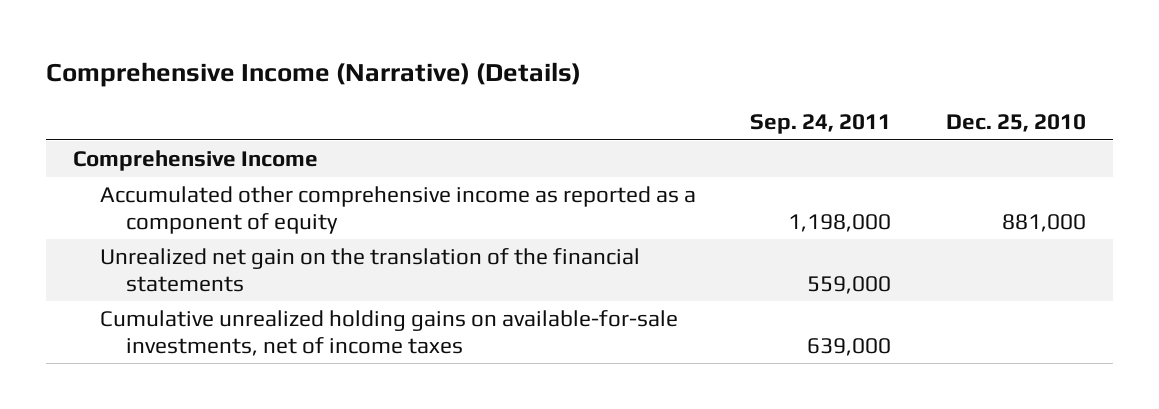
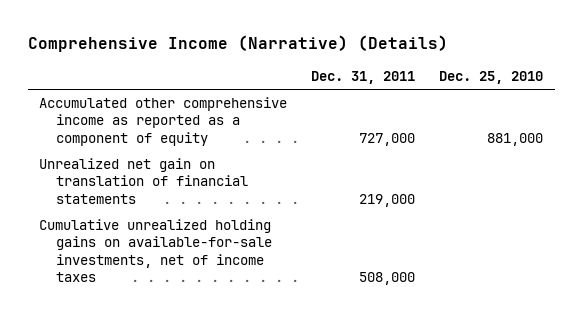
[750,114,892,135] Sep. 24, 2011 -> none
none -> [311,70,416,84] Dec. 31, 2011
[73,150,319,172] Comprehensive Income -> none
[99,248,640,292] Unrealized net gain on the translation of the financial statements -> [39,158,249,204] Unrealized net gain on translation of financial statements

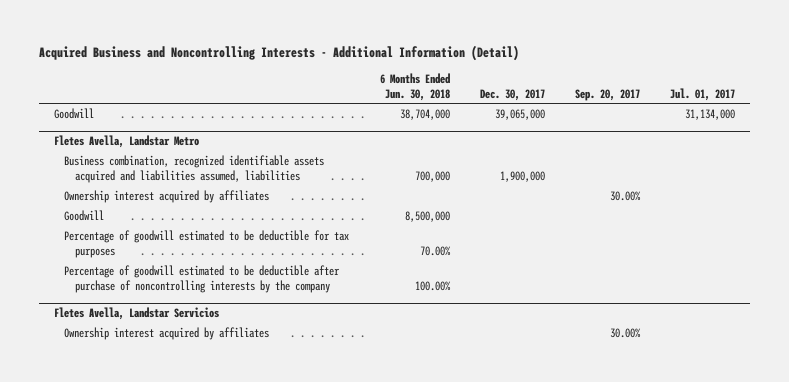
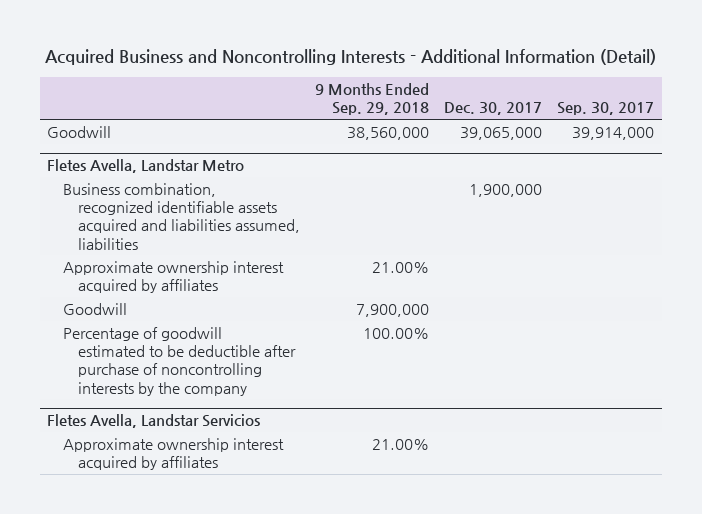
[379,72,450,101] 6 Months Ended Jun. 30, 2018 -> none
[575,88,641,101] Sep. 20, 2017 -> none
[670,87,736,101] Jul. 01, 2017 -> none
none -> [315,83,430,116] 9 Months Ended Sep. 29, 2018
none -> [557,102,655,116] Sep. 30, 2017
[64,190,270,204] Ownership interest acquired by affiliates -> [62,261,284,294] Approximate ownership interest acquired by affiliates
[64,230,350,258] Percentage of goodwill estimated to be deductible for tax purposes -> none
[64,327,270,341] Ownership interest acquired by affiliates -> [62,438,284,471] Approximate ownership interest acquired by affiliates

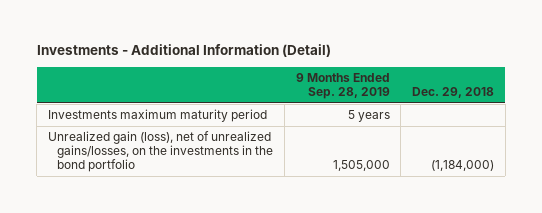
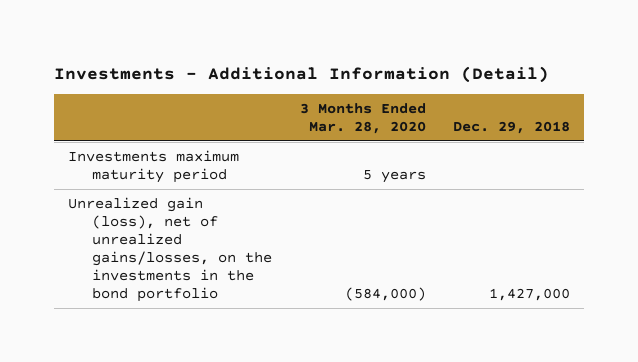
[295,73,390,100] 9 Months Ended Sep. 28, 2019 -> none
none -> [299,103,426,135] 3 Months Ended Mar. 28, 2020
[430,160,494,172] (1,184,000) -> [489,287,571,301] 1,427,000

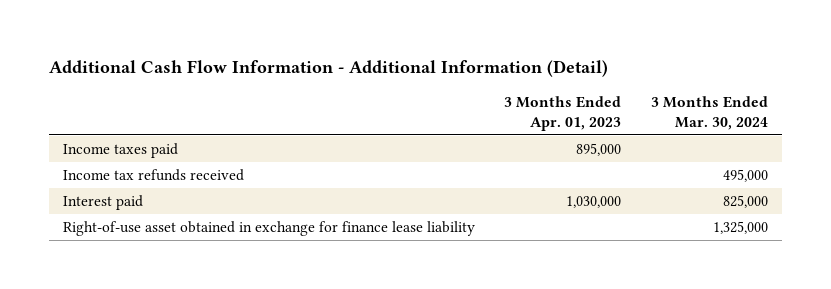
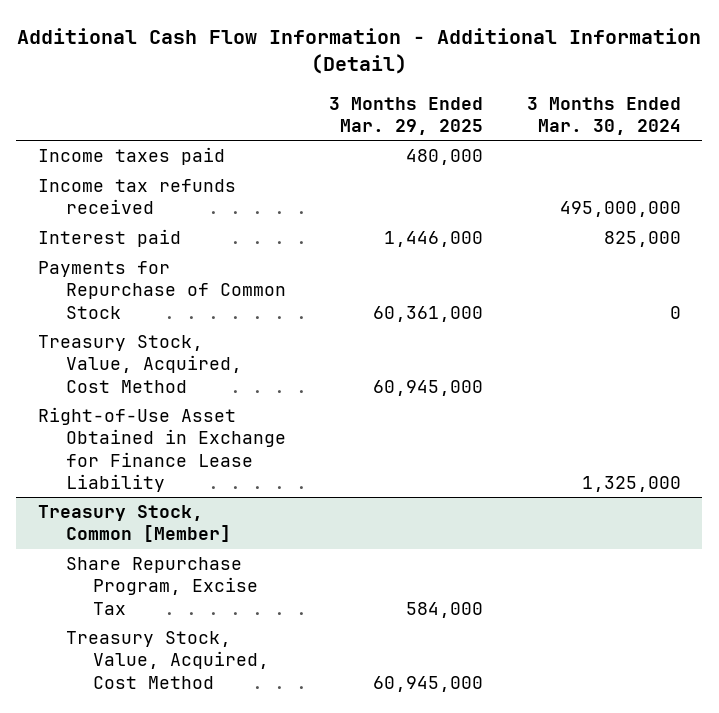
[504,95,622,131] 3 Months Ended Apr. 01, 2023 -> none
none -> [329,96,484,135] 3 Months Ended Mar. 29, 2025
[722,169,768,183] 495,000 -> [559,201,681,218] 495,000,000
none -> [38,261,286,319] Payments for Repurchase of Common Stock
none -> [38,335,242,393] Treasury Stock, Value, Acquired, Cost Method
[63,221,476,237] Right-of-use asset obtained in exchange for finance lease liability -> [38,407,286,492] Right-of-Use Asset Obtained in Exchange for Finance Lease Liability
none -> [38,505,231,543] Treasury Stock, Common [Member]
none -> [65,557,259,615] Share Repurchase Program, Excise Tax
none -> [65,631,270,689] Treasury Stock, Value, Acquired, Cost Method

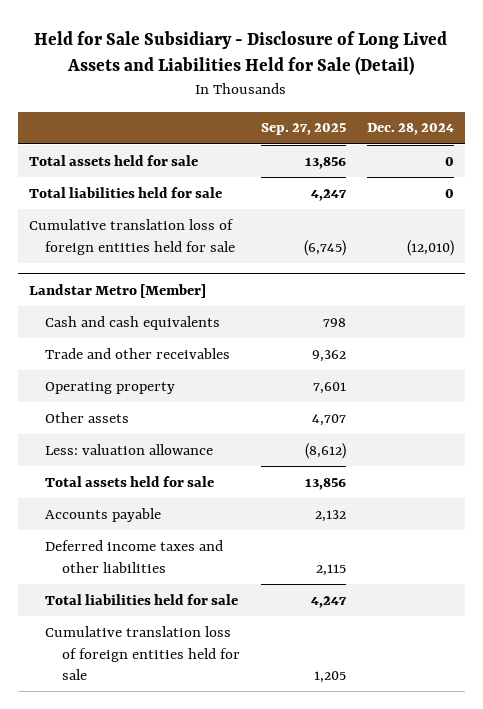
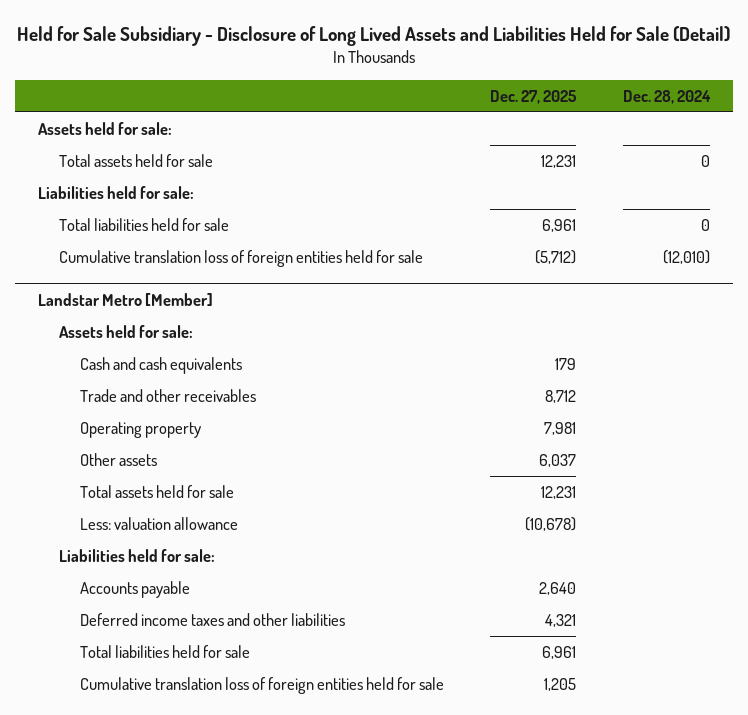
[260,123,346,136] Sep. 27, 2025 -> none
none -> [490,89,578,104] Dec. 27, 2025
none -> [38,122,173,136] Assets held for sale:
none -> [38,186,195,200] Liabilities held for sale:
none -> [59,325,194,339] Assets held for sale:
[45,443,214,455] Less: valuation allowance -> [80,517,239,531] Less: valuation allowance
none -> [59,549,216,563] Liabilities held for sale:

